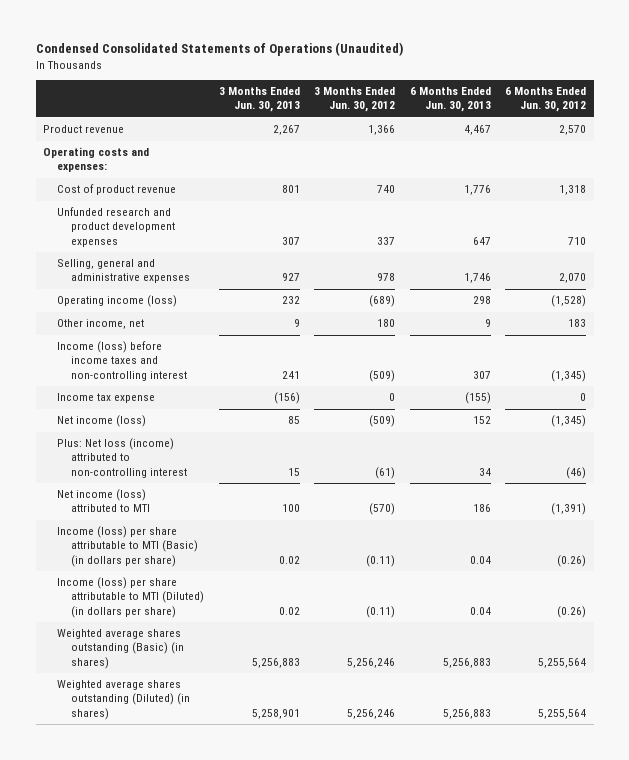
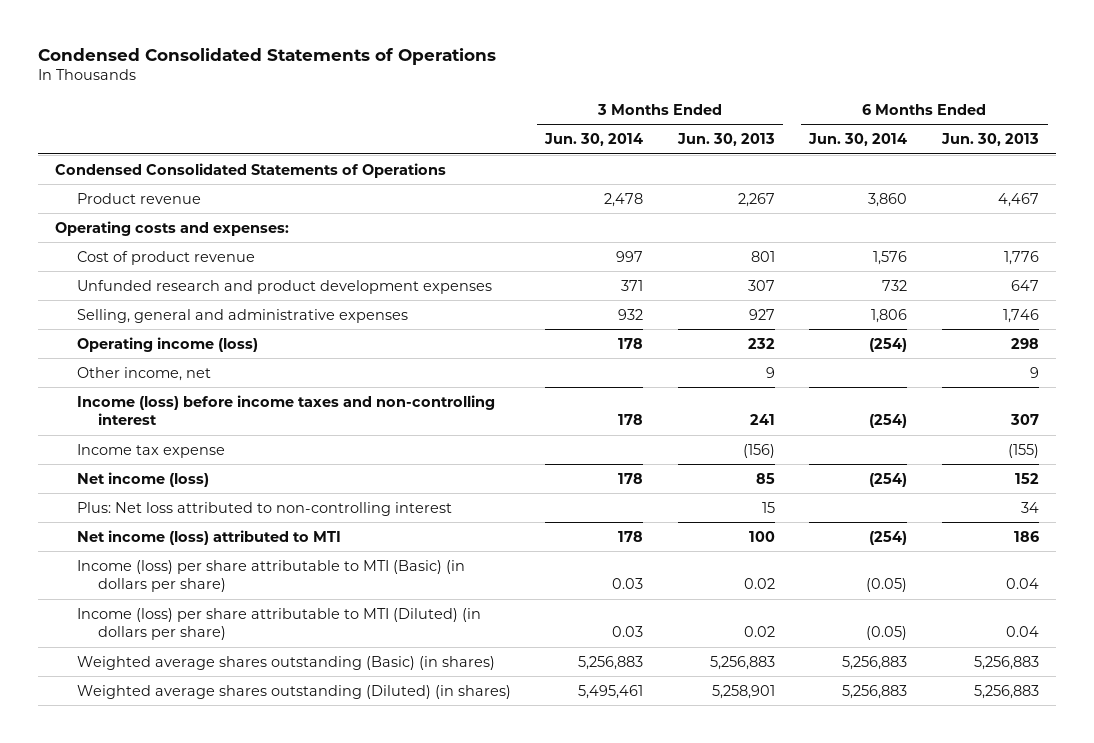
[35,42,403,57] Condensed Consolidated Statements of Operations (Unaudited) -> [38,47,497,65] Condensed Consolidated Statements of Operations
[314,87,396,113] 3 Months Ended Jun. 30, 2012 -> none
[505,87,587,113] 6 Months Ended Jun. 30, 2012 -> none
none -> [544,133,644,147] Jun. 30, 2014
none -> [808,133,908,147] Jun. 30, 2014
none -> [55,162,447,178] Condensed Consolidated Statements of Operations
[57,438,188,478] Plus: Net loss (income) attributed to non-controlling interest -> [76,501,452,516] Plus: Net loss attributed to non-controlling interest

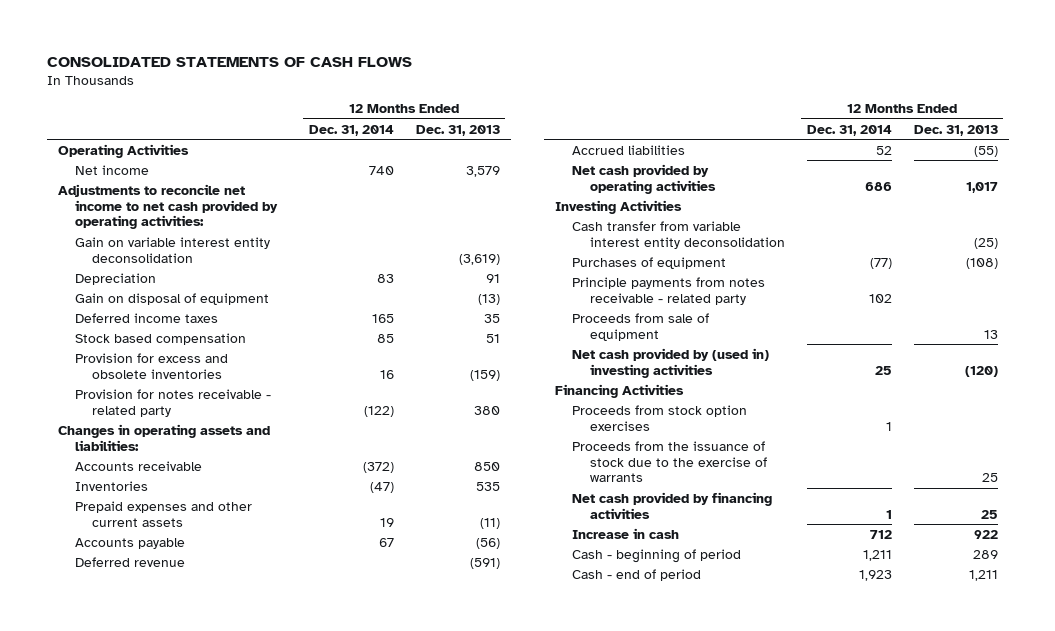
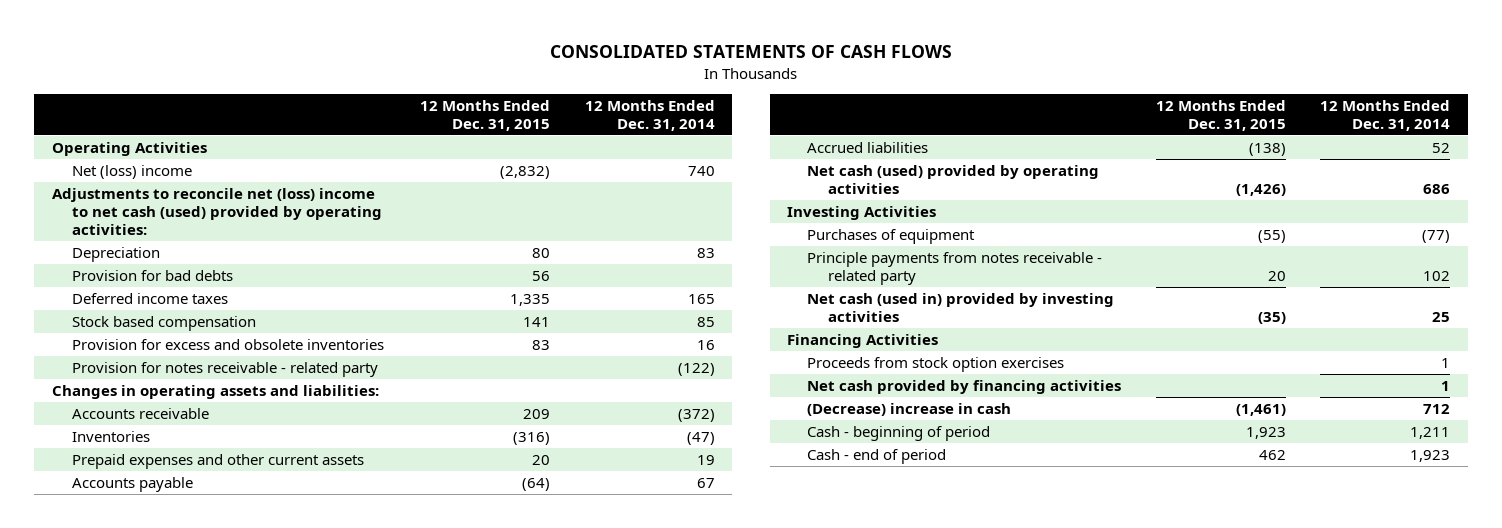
[415,124,500,136] Dec. 31, 2013 -> none
none -> [420,99,551,131] 12 Months Ended Dec. 31, 2015
[74,236,270,263] Gain on variable interest entity deconsolidation -> none
[74,164,149,175] Net income -> [71,164,192,179] Net (loss) income
[57,183,278,230] Adjustments to reconcile net income to net cash provided by operating activities: -> [51,187,382,236] Adjustments to reconcile net (loss) income to net cash (used) provided by operating activities:
[74,292,269,305] Gain on disposal of equipment -> none
none -> [71,269,233,281] Provision for bad debts
[74,556,185,567] Deferred revenue -> none
[572,163,716,194] Net cash provided by operating activities -> [807,164,1100,195] Net cash (used) provided by operating activities
[572,220,785,249] Cash transfer from variable interest entity deconsolidation -> none
[572,312,710,341] Proceeds from sale of equipment -> none
[572,347,770,378] Net cash provided by (used in) investing activities -> [807,292,1115,323] Net cash (used in) provided by investing activities
[572,440,767,483] Proceeds from the issuance of stock due to the exercise of warrants -> none
[572,527,680,539] Increase in cash -> [807,402,1012,416] (Decrease) increase in cash

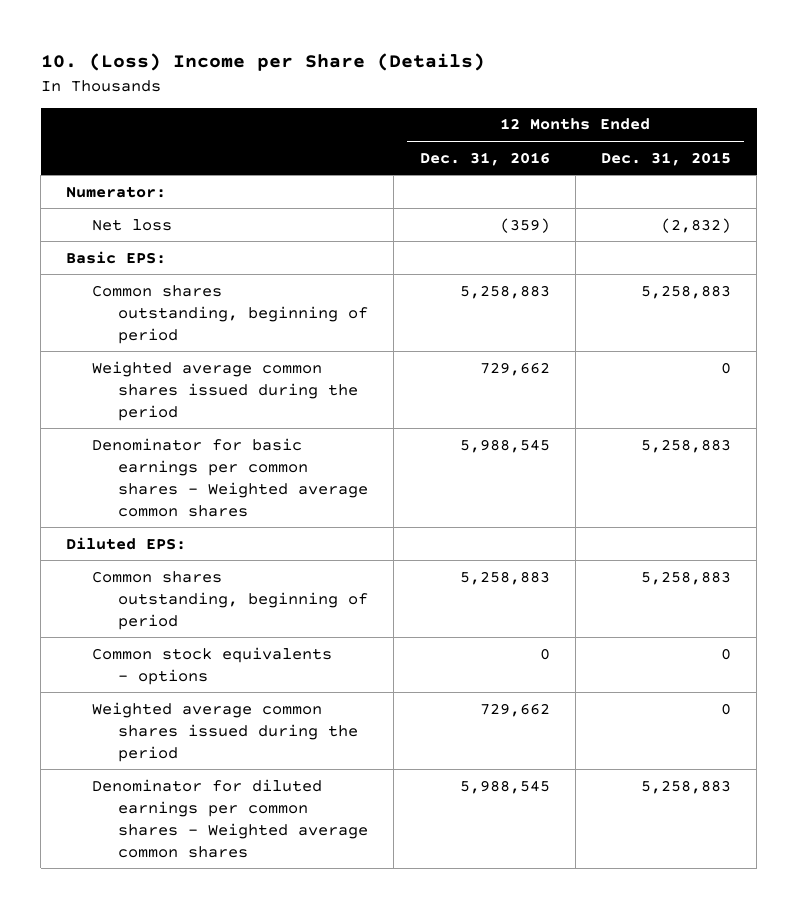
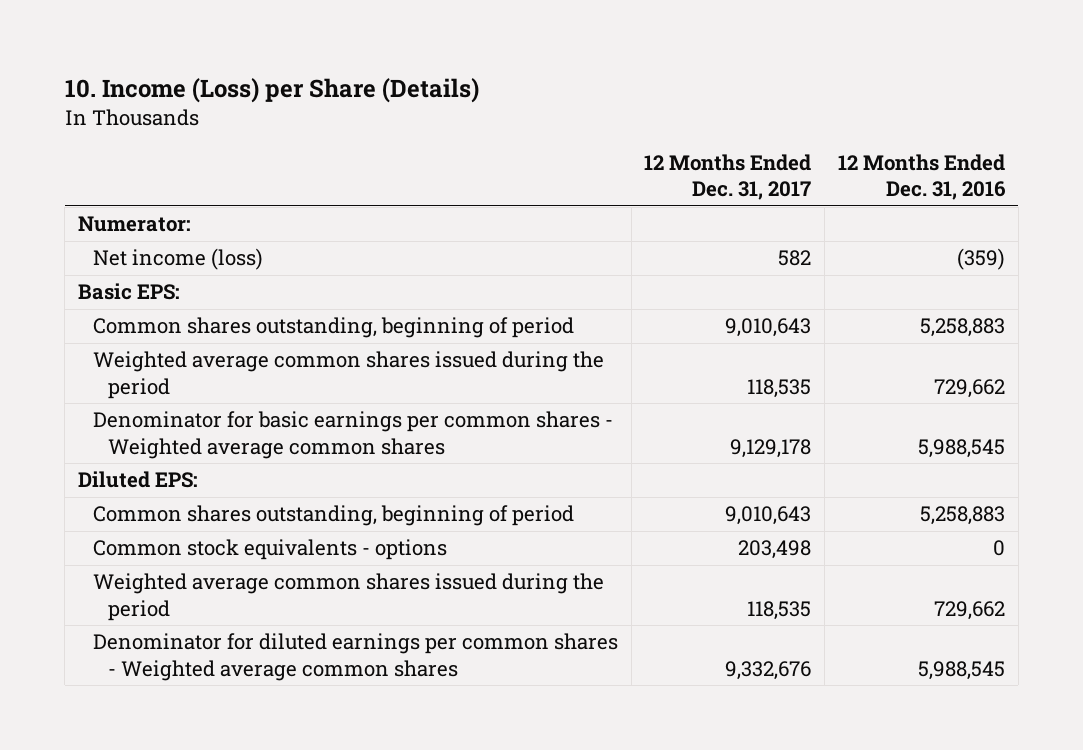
[40,53,485,72] 10. (Loss) Income per Share (Details) -> [64,77,479,103] 10. Income (Loss) per Share (Details)
[600,151,731,166] Dec. 31, 2015 -> none
none -> [644,153,812,201] 12 Months Ended Dec. 31, 2017
[92,218,173,231] Net loss -> [92,248,263,271] Net income (loss)

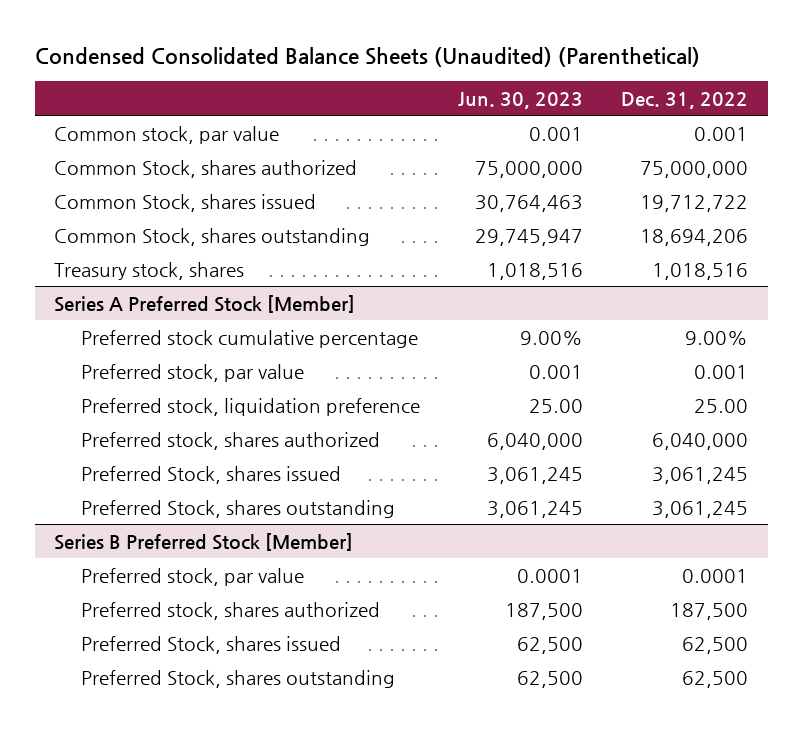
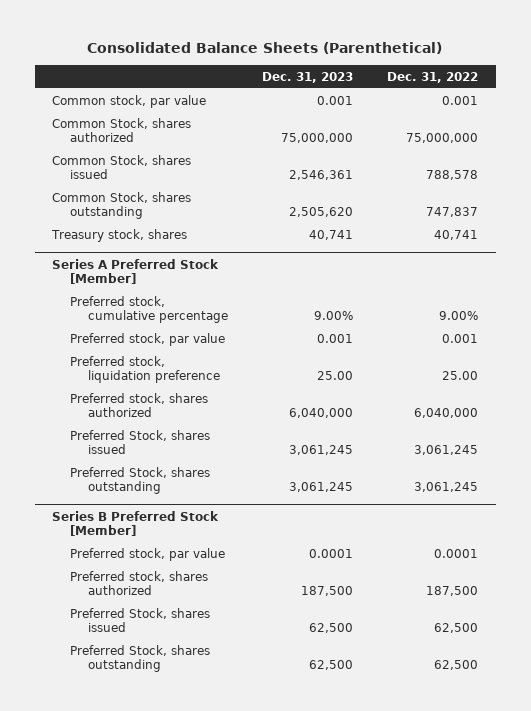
[34,46,700,67] Condensed Consolidated Balance Sheets (Unaudited) (Parenthetical) -> [87,42,443,55] Consolidated Balance Sheets (Parenthetical)
[458,91,584,109] Jun. 30, 2023 -> none
none -> [262,71,354,83] Dec. 31, 2023
[640,194,749,212] 19,712,722 -> [426,169,479,180] 788,578
[640,228,749,246] 18,694,206 -> [426,206,479,217] 747,837
[652,262,749,280] 1,018,516 -> [434,229,479,240] 40,741
[80,329,418,348] Preferred stock cumulative percentage -> [70,295,228,323] Preferred stock, cumulative percentage

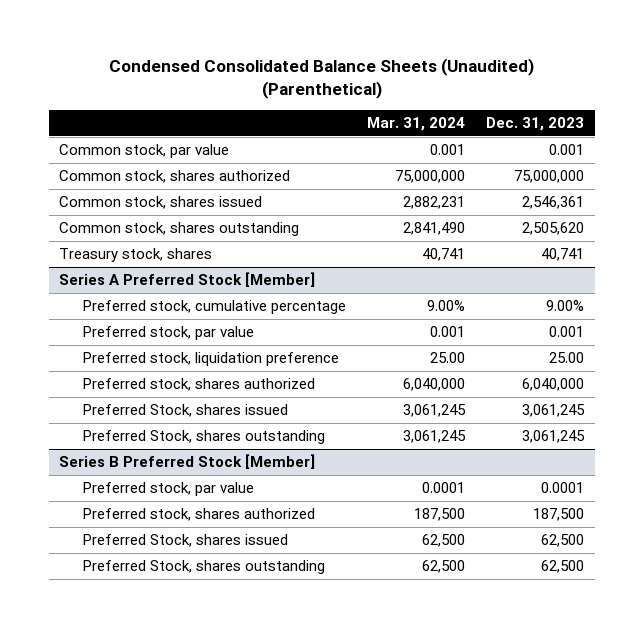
[87,42,443,55] Consolidated Balance Sheets (Parenthetical) -> [108,57,534,99] Condensed Consolidated Balance Sheets (Unaudited) (Parenthetical)
[387,71,479,83] Dec. 31, 2022 -> none
none -> [366,116,465,131] Mar. 31, 2024
[52,117,192,142] Common Stock, shares authorized -> [59,170,291,184] Common stock, shares authorized
[52,154,192,179] Common Stock, shares issued -> [59,196,263,210] Common stock, shares issued
[52,191,192,219] Common Stock, shares outstanding -> [59,222,300,237] Common stock, shares outstanding

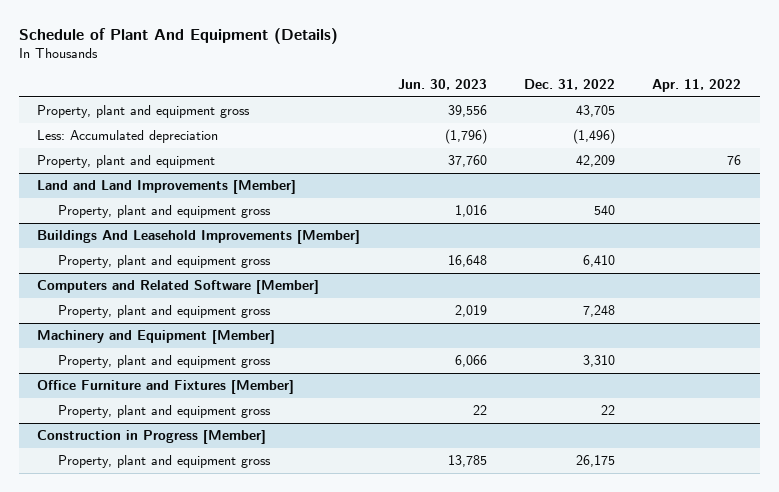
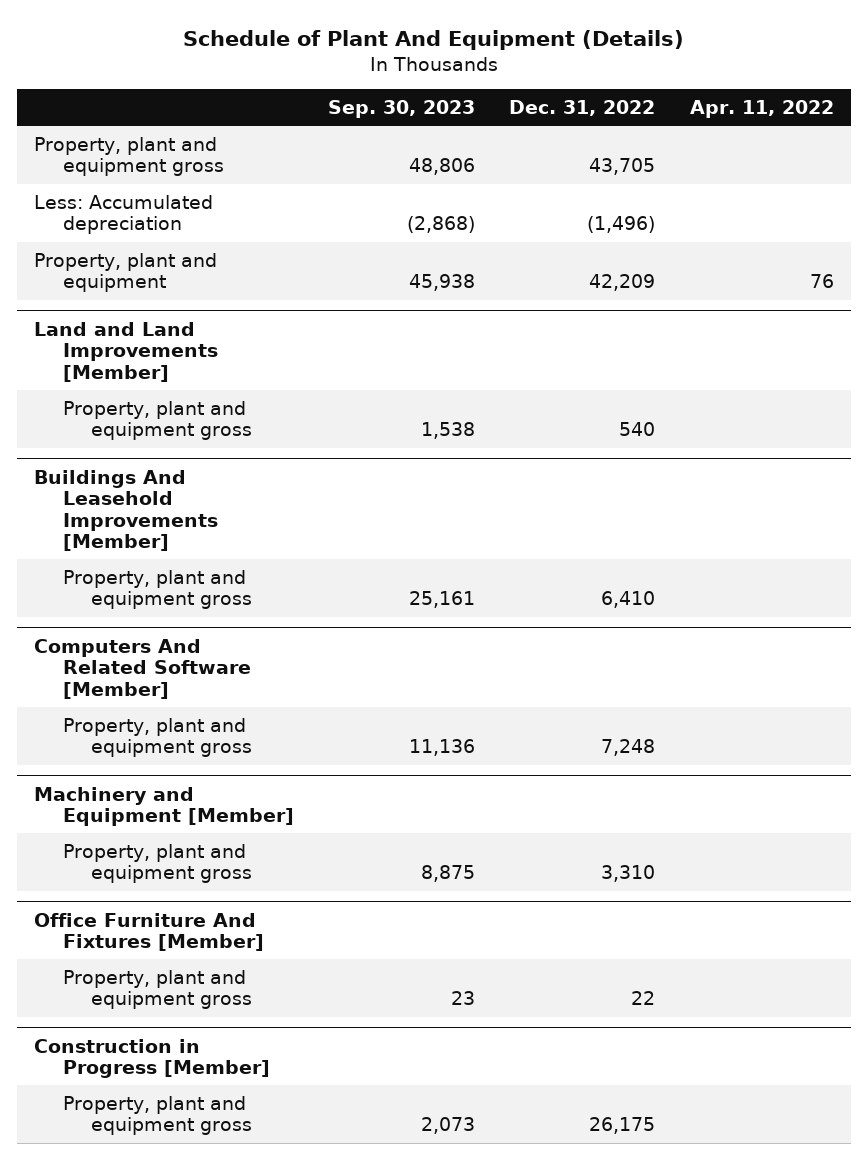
[397,78,487,90] Jun. 30, 2023 -> none
none -> [327,99,475,118] Sep. 30, 2023
[37,280,320,295] Computers and Related Software [Member] -> [34,638,251,699] Computers And Related Software [Member]
[37,380,295,395] Office Furniture and Fixtures [Member] -> [34,912,264,952] Office Furniture And Fixtures [Member]

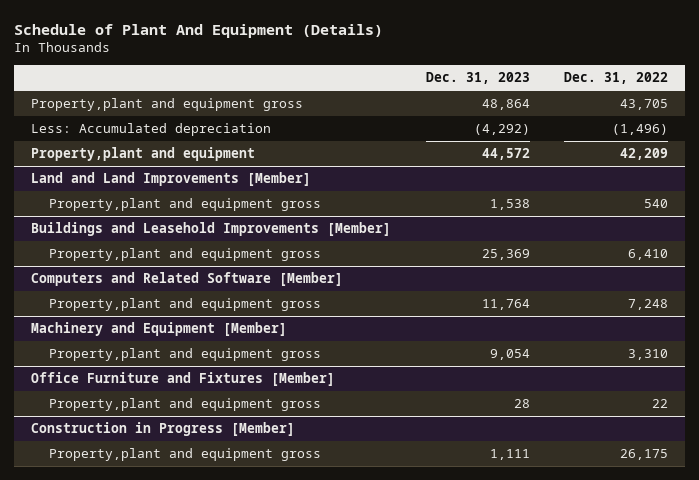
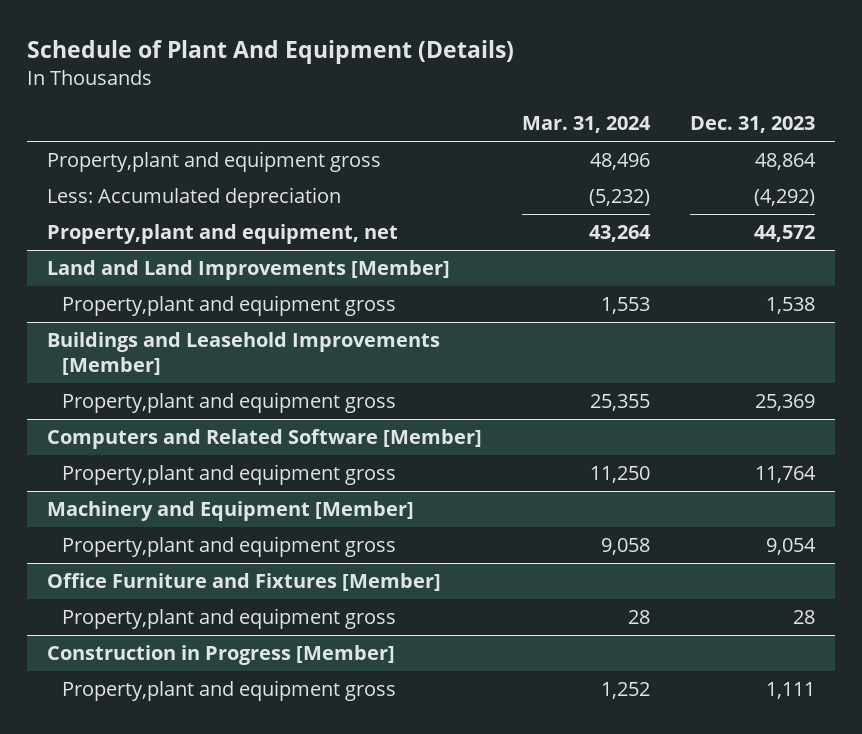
[564,72,669,85] Dec. 31, 2022 -> none
none -> [521,116,651,134] Mar. 31, 2024
[31,147,256,162] Property,plant and equipment -> [46,224,398,245] Property,plant and equipment, net

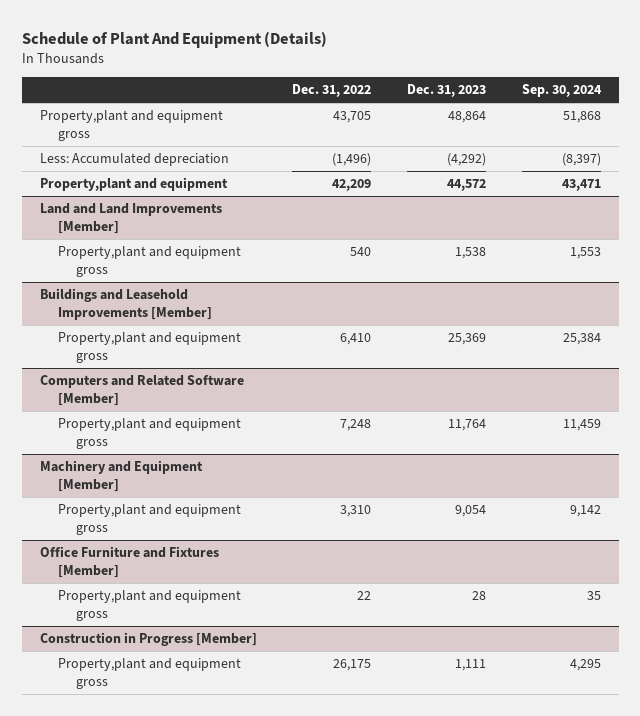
[521,116,651,134] Mar. 31, 2024 -> none
none -> [292,84,372,98] Dec. 31, 2022
none -> [521,84,602,98] Sep. 30, 2024
[46,224,398,245] Property,plant and equipment, net -> [39,177,228,192] Property,plant and equipment

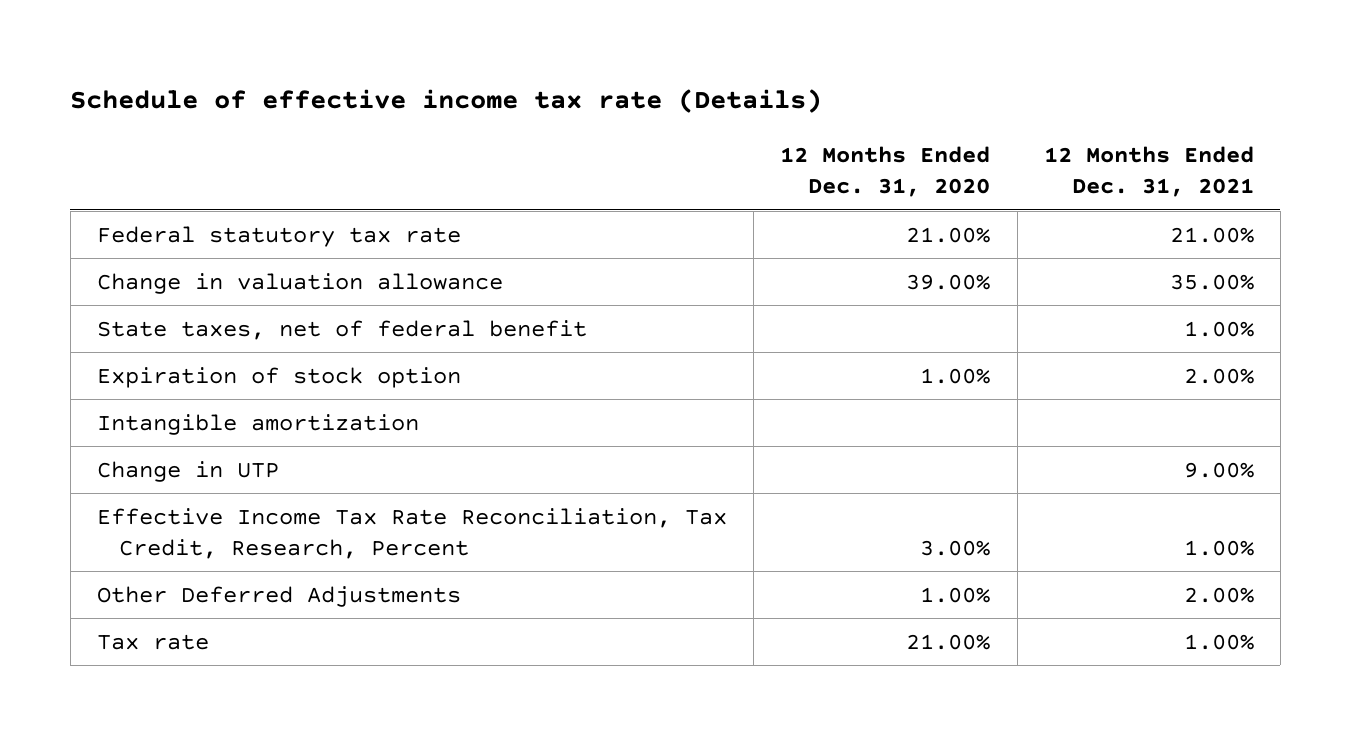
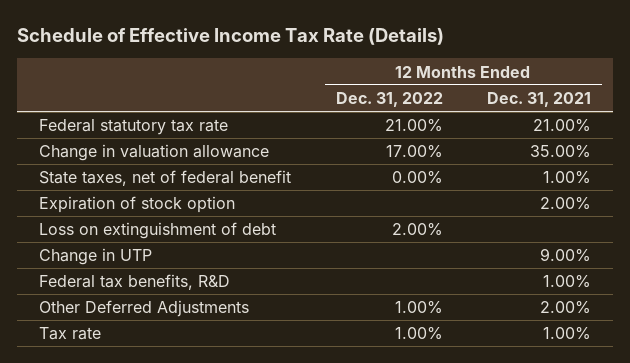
[70,88,823,113] Schedule of effective income tax rate (Details) -> [17,28,445,46] Schedule of Effective Income Tax Rate (Details)
[780,146,991,198] 12 Months Ended Dec. 31, 2020 -> none
none -> [335,92,443,108] Dec. 31, 2022
[97,413,420,435] Intangible amortization -> none
none -> [39,222,277,240] Loss on extinguishment of debt
[97,507,728,559] Effective Income Tax Rate Reconciliation, Tax Credit, Research, Percent -> [39,274,231,291] Federal tax benefits, R&D

